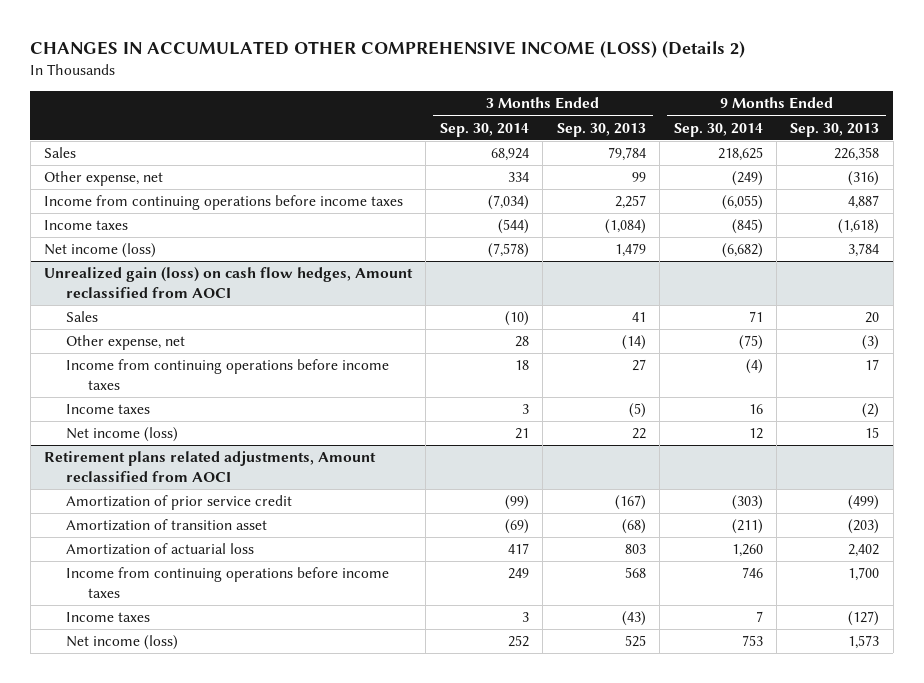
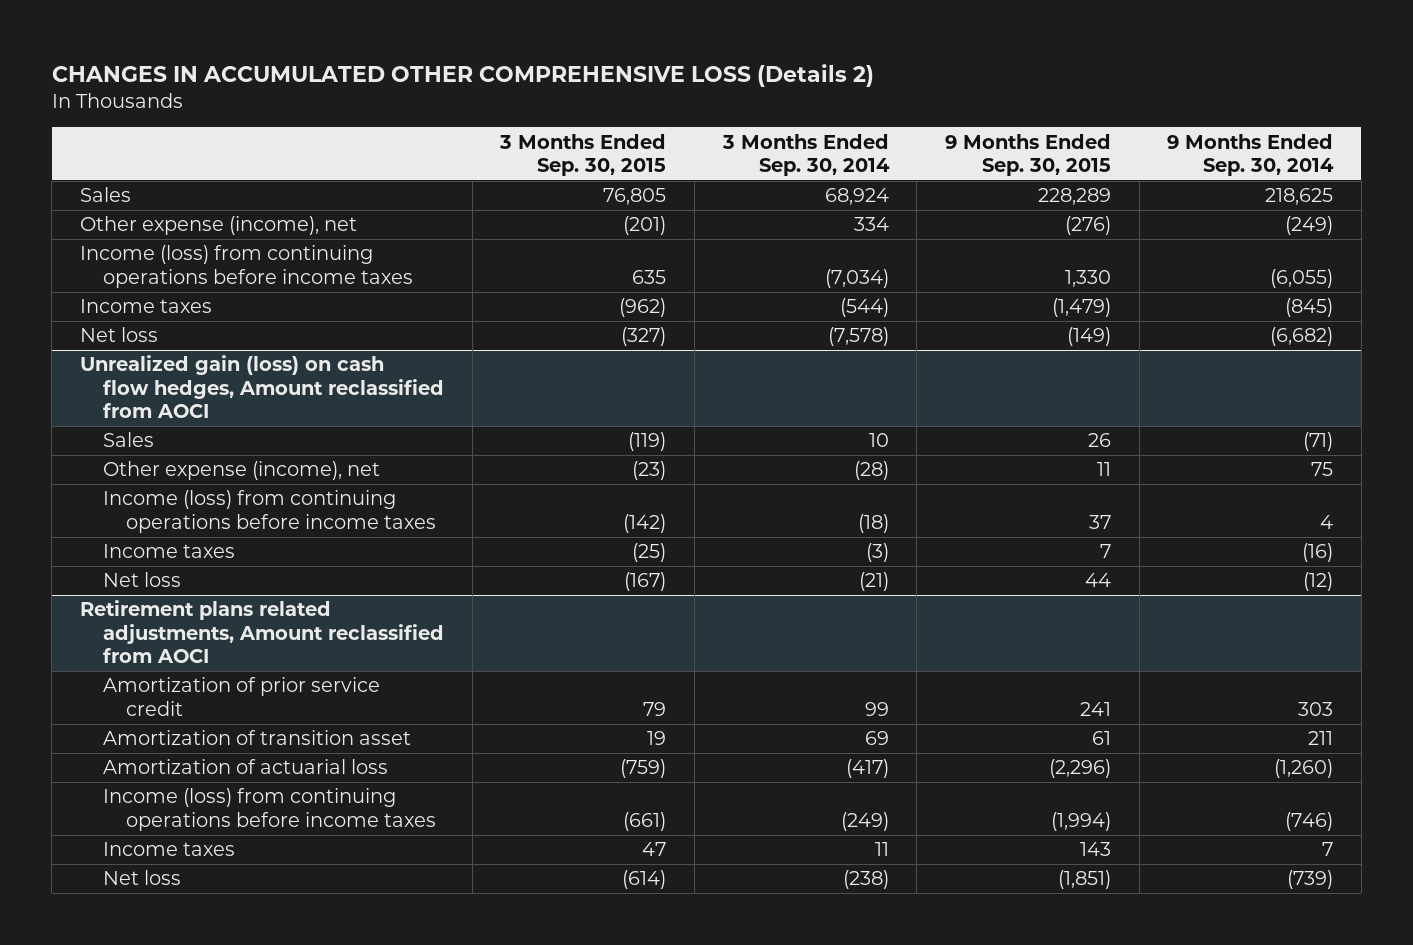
[30,41,746,59] CHANGES IN ACCUMULATED OTHER COMPREHENSIVE INCOME (LOSS) (Details 2) -> [51,63,874,87] CHANGES IN ACCUMULATED OTHER COMPREHENSIVE LOSS (Details 2)
[556,122,646,137] Sep. 30, 2013 -> none
[790,122,880,137] Sep. 30, 2013 -> none
none -> [499,133,667,176] 3 Months Ended Sep. 30, 2015
none -> [944,133,1111,176] 9 Months Ended Sep. 30, 2015
[44,171,164,187] Other expense, net -> [79,216,357,236] Other expense (income), net
[44,195,404,211] Income from continuing operations before income taxes -> [79,245,413,288] Income (loss) from continuing operations before income taxes
[44,243,157,259] Net income (loss) -> [79,327,158,343] Net loss
[504,311,529,327] (10) -> [868,433,889,448] 10
[748,311,763,323] 71 -> [1303,432,1334,452] (71)
[65,335,185,351] Other expense, net -> [102,461,380,481] Other expense (income), net
[514,336,529,348] 28 -> [853,461,889,481] (28)
[738,335,763,351] (75) -> [1311,462,1334,477] 75
[65,359,389,390] Income from continuing operations before income taxes -> [102,490,436,533] Income (loss) from continuing operations before income taxes
[514,360,529,371] 18 -> [857,513,889,533] (18)
[745,359,763,375] (4) -> [1320,514,1334,529] 4
[521,404,529,415] 3 -> [865,543,889,563] (3)
[748,404,763,415] 16 -> [1302,543,1334,563] (16)
[65,427,178,443] Net income (loss) -> [102,572,181,588] Net loss
[514,428,529,440] 21 -> [858,572,889,592] (21)
[748,428,763,440] 12 -> [1303,572,1334,592] (12)
[504,495,529,511] (99) -> [864,701,889,716] 99
[731,495,763,511] (303) -> [1298,701,1334,716] 303
[504,519,529,535] (69) -> [864,731,889,746] 69
[731,519,763,535] (211) -> [1308,731,1334,746] 211
[507,543,529,555] 417 -> [845,759,889,779] (417)
[731,544,763,558] 1,260 -> [1274,759,1334,779] (1,260)
[65,567,389,598] Income from continuing operations before income taxes -> [102,788,436,831] Income (loss) from continuing operations before income taxes
[507,568,529,580] 249 -> [840,811,889,831] (249)
[741,567,763,579] 746 -> [1285,811,1334,831] (746)
[521,612,529,623] 3 -> [874,842,889,857] 11
[65,635,178,651] Net income (loss) -> [102,870,181,886] Net loss
[507,635,529,648] 252 -> [842,870,889,890] (238)
[741,635,763,647] 753 -> [1287,870,1334,890] (739)

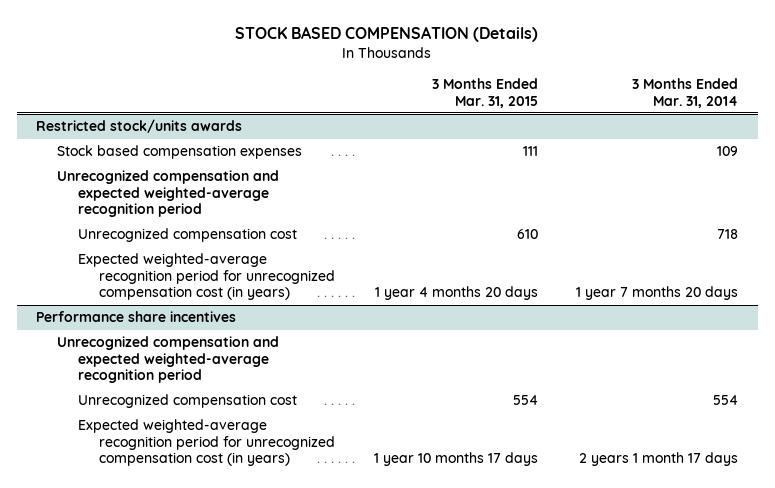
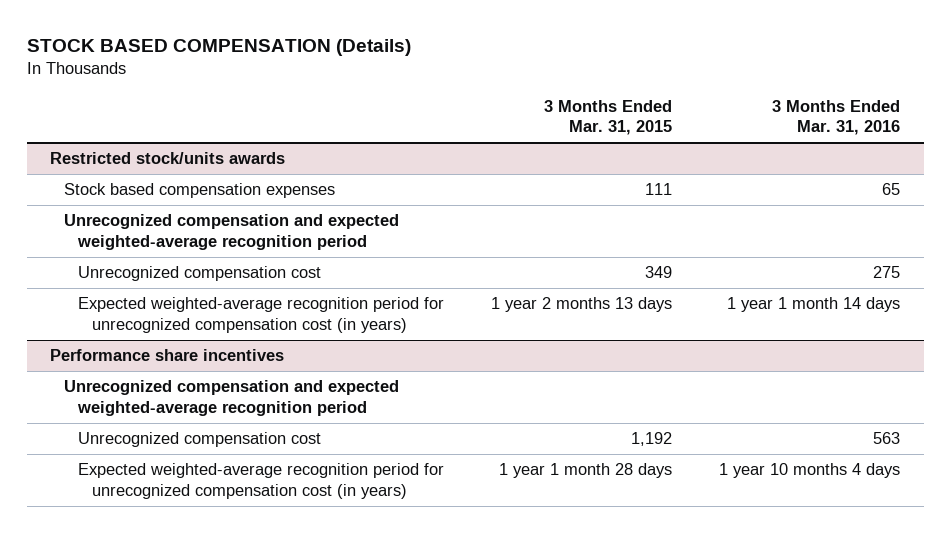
[632,78,739,108] 3 Months Ended Mar. 31, 2014 -> none
none -> [772,99,901,136] 3 Months Ended Mar. 31, 2016
[516,229,538,240] 610 -> [645,266,673,279] 349
[374,286,538,301] 1 year 4 months 20 days -> [491,297,673,313] 1 year 2 months 13 days
[512,395,538,406] 554 -> [631,432,673,447] 1,192
[373,452,538,467] 1 year 10 months 17 days -> [499,463,673,479] 1 year 1 month 28 days

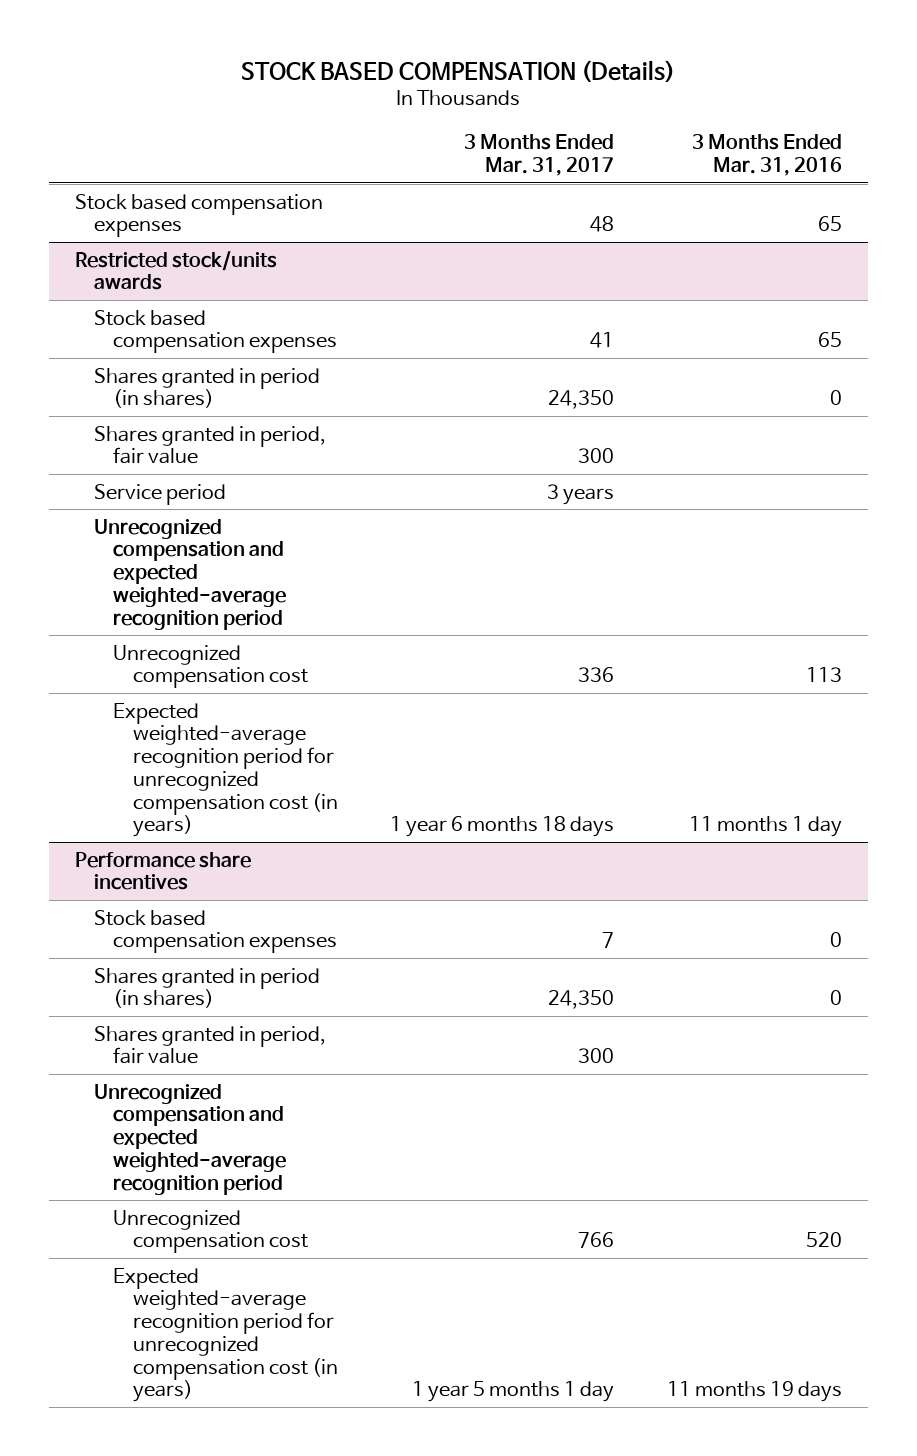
[544,99,673,136] 3 Months Ended Mar. 31, 2015 -> none
none -> [464,134,615,177] 3 Months Ended Mar. 31, 2017
none -> [75,193,324,238] Stock based compensation expenses
none -> [94,367,321,409] Shares granted in period (in shares)
none -> [94,425,327,465] Shares granted in period, fair value
none -> [94,483,227,505] Service period
[873,266,901,279] 275 -> [805,667,842,683] 113
[727,297,901,313] 1 year 1 month 14 days -> [688,816,842,838] 11 months 1 day
none -> [94,909,338,954] Stock based compensation expenses
none -> [94,967,321,1009] Shares granted in period (in shares)
none -> [94,1025,327,1065] Shares granted in period, fair value
[873,432,901,445] 563 -> [805,1232,842,1248] 520
[719,463,901,479] 1 year 10 months 4 days -> [666,1381,842,1403] 11 months 19 days

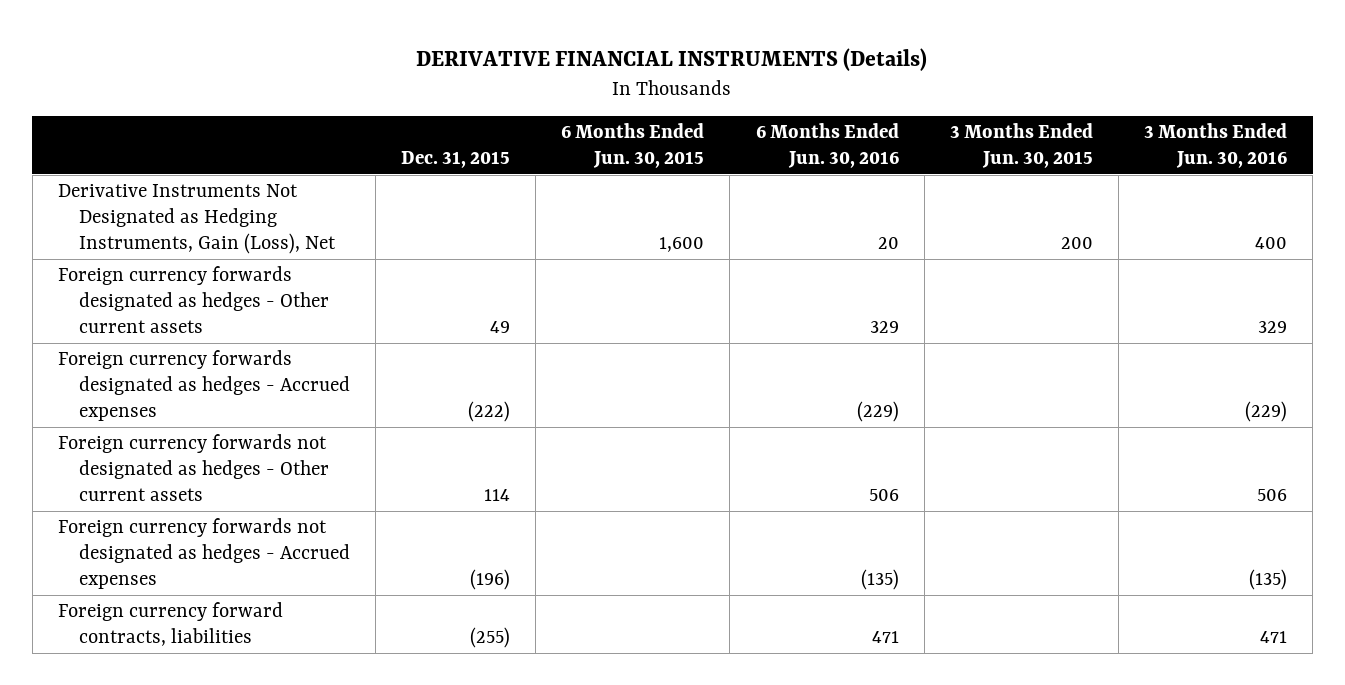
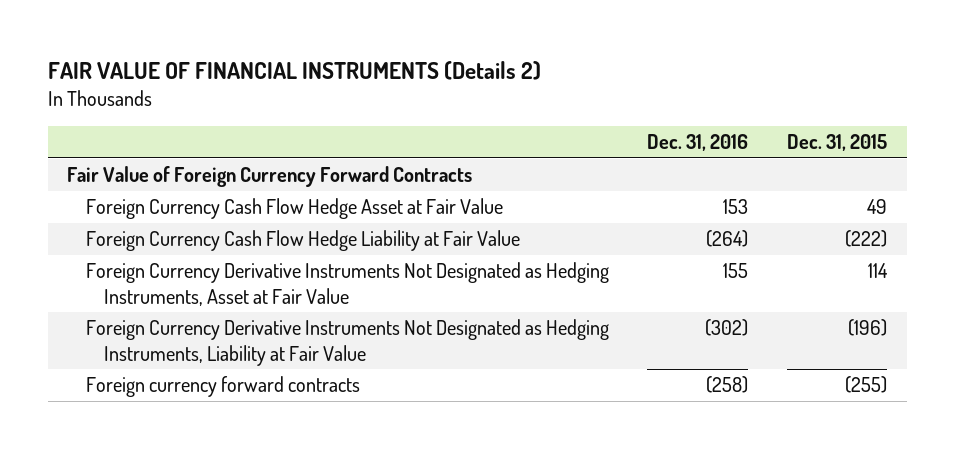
[416,47,928,71] DERIVATIVE FINANCIAL INSTRUMENTS (Details) -> [47,60,541,80] FAIR VALUE OF FINANCIAL INSTRUMENTS (Details 2)
[561,123,705,169] 6 Months Ended Jun. 30, 2015 -> none
[755,123,899,169] 6 Months Ended Jun. 30, 2016 -> none
[949,123,1093,169] 3 Months Ended Jun. 30, 2015 -> none
[1144,123,1288,169] 3 Months Ended Jun. 30, 2016 -> none
none -> [647,134,749,152] Dec. 31, 2016
[57,184,336,254] Derivative Instruments Not Designated as Hedging Instruments, Gain (Loss), Net -> none
none -> [67,166,473,188] Fair Value of Foreign Currency Forward Contracts
[57,266,329,333] Foreign currency forwards designated as hedges - Other current assets -> [85,198,503,220] Foreign Currency Cash Flow Hedge Asset at Fair Value
[57,350,350,421] Foreign currency forwards designated as hedges - Accrued expenses -> [85,230,520,252] Foreign Currency Cash Flow Hedge Liability at Fair Value
[57,434,329,501] Foreign currency forwards not designated as hedges - Other current assets -> [85,262,609,306] Foreign Currency Derivative Instruments Not Designated as Hedging Instruments, Asset at Fair Value
[57,518,350,589] Foreign currency forwards not designated as hedges - Accrued expenses -> [85,319,609,366] Foreign Currency Derivative Instruments Not Designated as Hedging Instruments, Liability at Fair Value
[57,602,283,646] Foreign currency forward contracts, liabilities -> [85,376,360,398] Foreign currency forward contracts

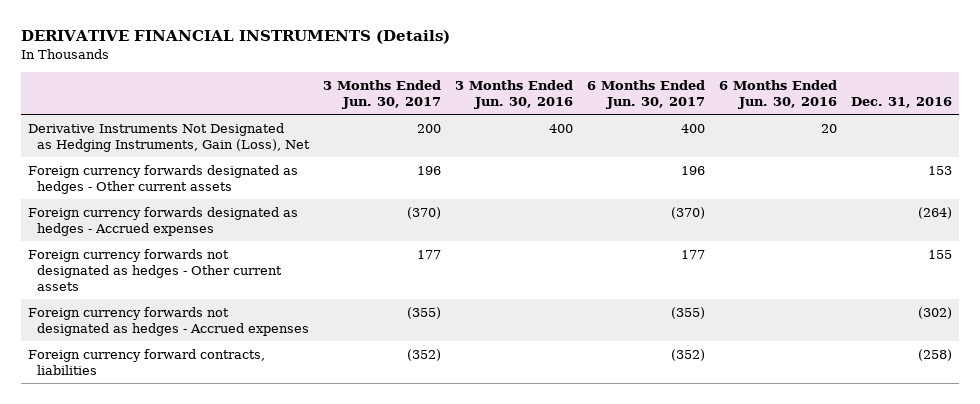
[47,60,541,80] FAIR VALUE OF FINANCIAL INSTRUMENTS (Details 2) -> [20,30,450,45] DERIVATIVE FINANCIAL INSTRUMENTS (Details)
[787,134,888,152] Dec. 31, 2015 -> none
none -> [323,79,442,109] 3 Months Ended Jun. 30, 2017
none -> [455,79,574,109] 3 Months Ended Jun. 30, 2016
none -> [587,79,706,109] 6 Months Ended Jun. 30, 2017
none -> [719,79,838,109] 6 Months Ended Jun. 30, 2016
[67,166,473,188] Fair Value of Foreign Currency Forward Contracts -> none
none -> [27,122,311,152] Derivative Instruments Not Designated as Hedging Instruments, Gain (Loss), Net
[85,198,503,220] Foreign Currency Cash Flow Hedge Asset at Fair Value -> [27,164,298,194] Foreign currency forwards designated as hedges - Other current assets
[85,230,520,252] Foreign Currency Cash Flow Hedge Liability at Fair Value -> [27,206,298,236] Foreign currency forwards designated as hedges - Accrued expenses
[85,262,609,306] Foreign Currency Derivative Instruments Not Designated as Hedging Instruments, Asset at Fair Value -> [27,248,283,292] Foreign currency forwards not designated as hedges - Other current assets
[85,319,609,366] Foreign Currency Derivative Instruments Not Designated as Hedging Instruments, Liability at Fair Value -> [27,306,310,336] Foreign currency forwards not designated as hedges - Accrued expenses
[85,376,360,398] Foreign currency forward contracts -> [27,348,265,375] Foreign currency forward contracts, liabilities

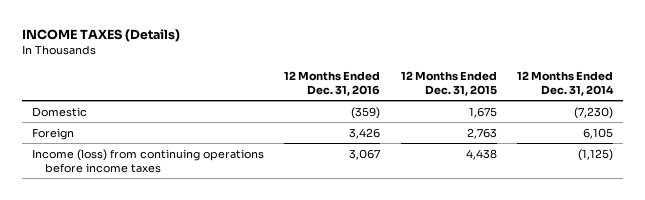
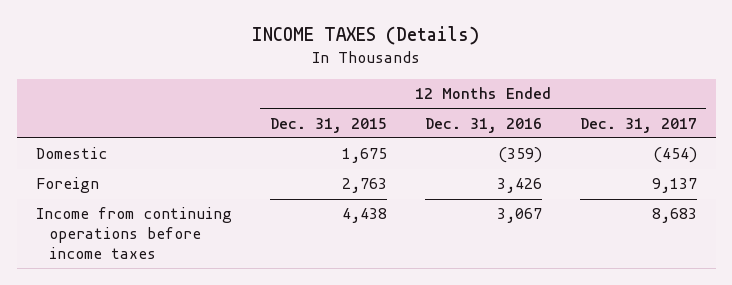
[516,70,614,96] 12 Months Ended Dec. 31, 2014 -> none
none -> [579,117,697,133] Dec. 31, 2017
[32,148,265,173] Income (loss) from continuing operations before income taxes -> [35,207,232,259] Income from continuing operations before income taxes

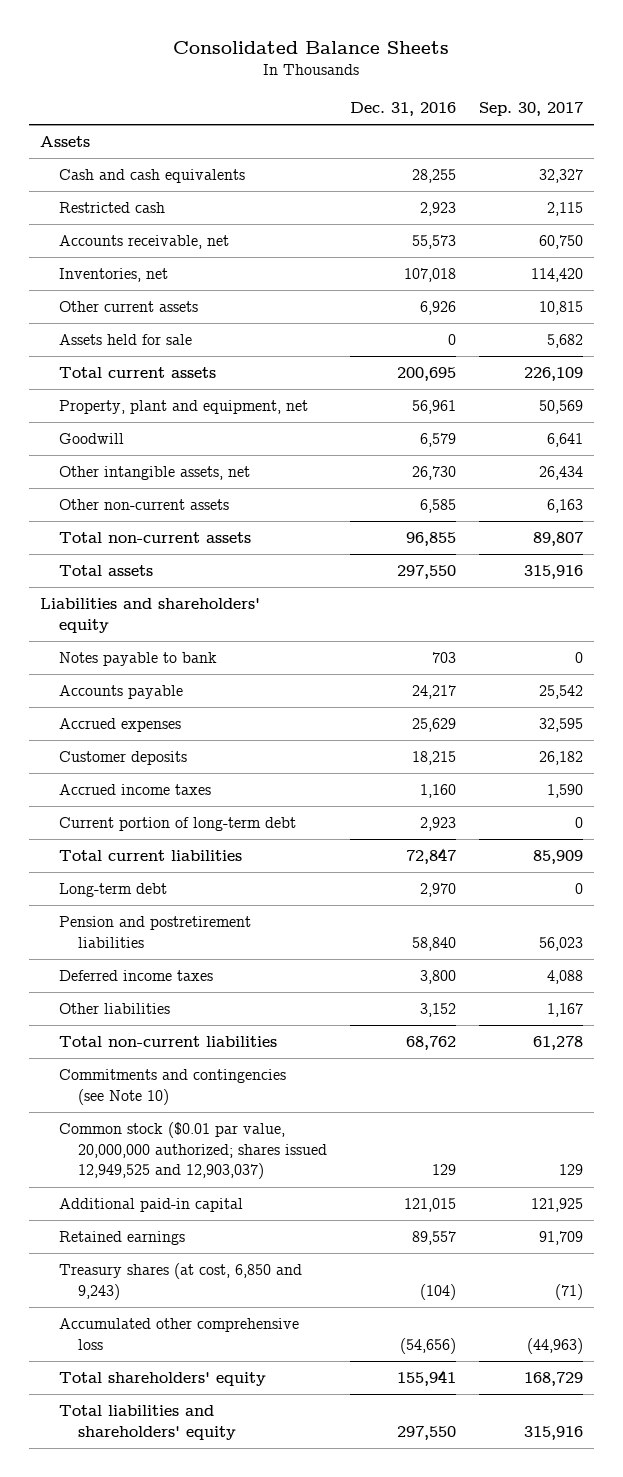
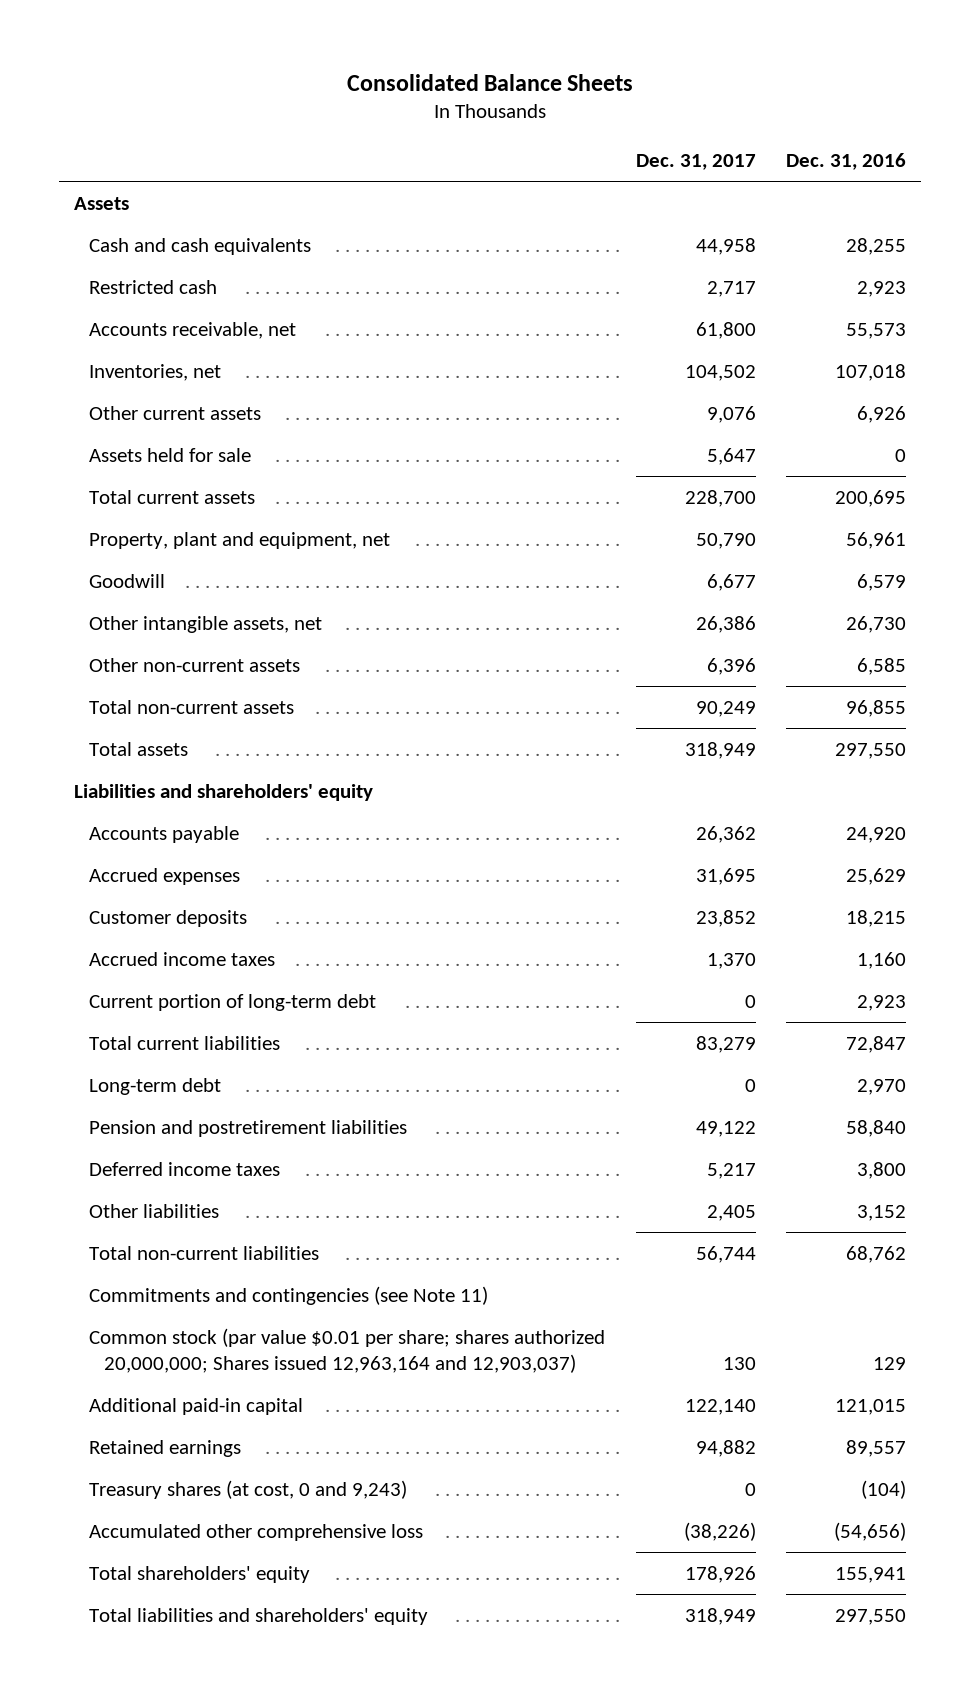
[478,102,583,117] Sep. 30, 2017 -> none
none -> [635,153,756,170] Dec. 31, 2017
[59,652,218,667] Notes payable to bank -> none
[411,685,456,700] 24,217 -> [846,826,907,843] 24,920
[59,1069,287,1105] Commitments and contingencies (see Note 10) -> [89,1285,489,1305] Commitments and contingencies (see Note 11)
[59,1122,328,1180] Common stock ($0.01 par value, 20,000,000 authorized; shares issued 12,949,525 and 12,903,037) -> [89,1327,606,1373] Common stock (par value $0.01 per share; shares authorized 20,000,000; Shares issued 12,963,164 and 12,903,037)
[59,1263,303,1300] Treasury shares (at cost, 6,850 and 9,243) -> [89,1479,408,1499] Treasury shares (at cost, 0 and 9,243)

